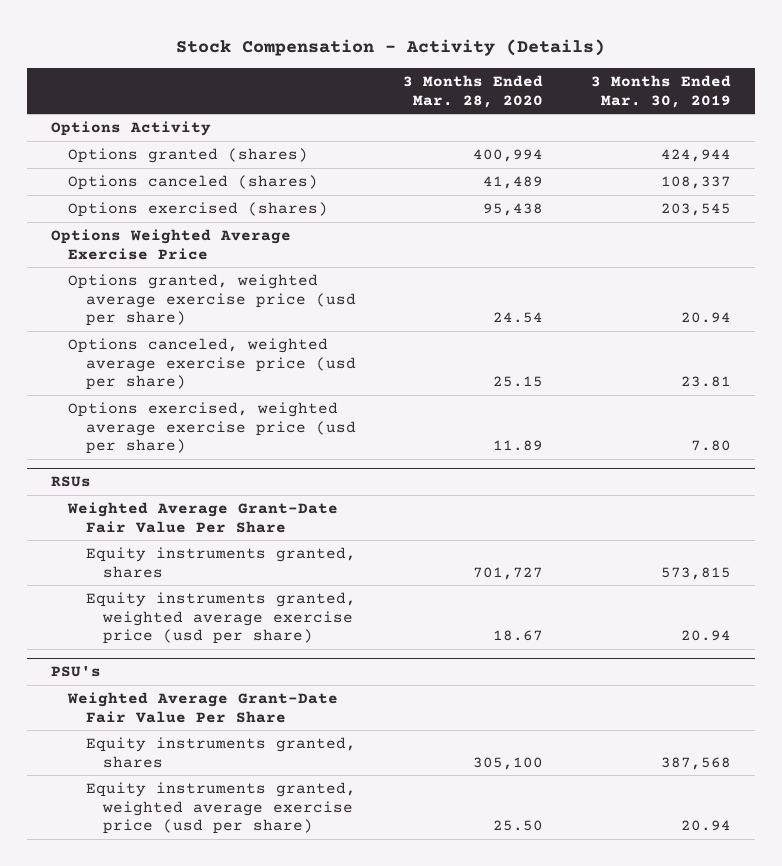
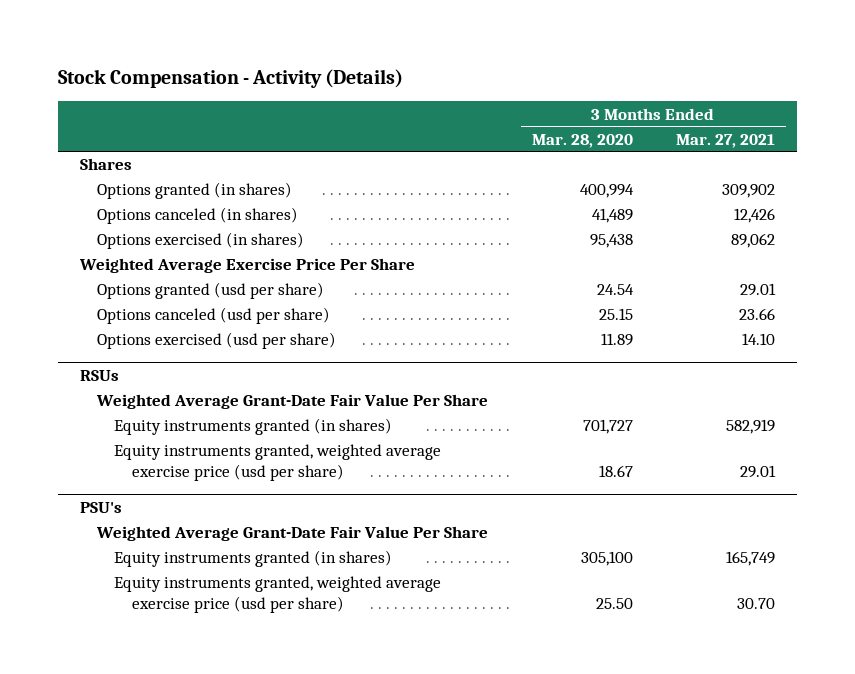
[590,74,731,108] 3 Months Ended Mar. 30, 2019 -> none
none -> [676,133,776,148] Mar. 27, 2021
[51,120,212,136] Options Activity -> [79,158,132,171] Shares
[68,147,309,163] Options granted (shares) -> [97,182,293,200] Options granted (in shares)
[68,174,319,190] Options canceled (shares) -> [97,207,299,225] Options canceled (in shares)
[68,201,329,217] Options exercised (shares) -> [97,232,305,250] Options exercised (in shares)
[51,228,292,260] Options Weighted Average Exercise Price -> [78,258,415,274] Weighted Average Exercise Price Per Share
[68,273,356,327] Options granted, weighted average exercise price (usd per share) -> [97,282,325,300] Options granted (usd per share)
[68,337,356,391] Options canceled, weighted average exercise price (usd per share) -> [97,307,331,325] Options canceled (usd per share)
[68,401,356,455] Options exercised, weighted average exercise price (usd per share) -> [97,332,337,350] Options exercised (usd per share)
[85,546,356,578] Equity instruments granted, shares -> [114,418,393,436] Equity instruments granted (in shares)
[85,736,356,768] Equity instruments granted, shares -> [114,550,393,568] Equity instruments granted (in shares)

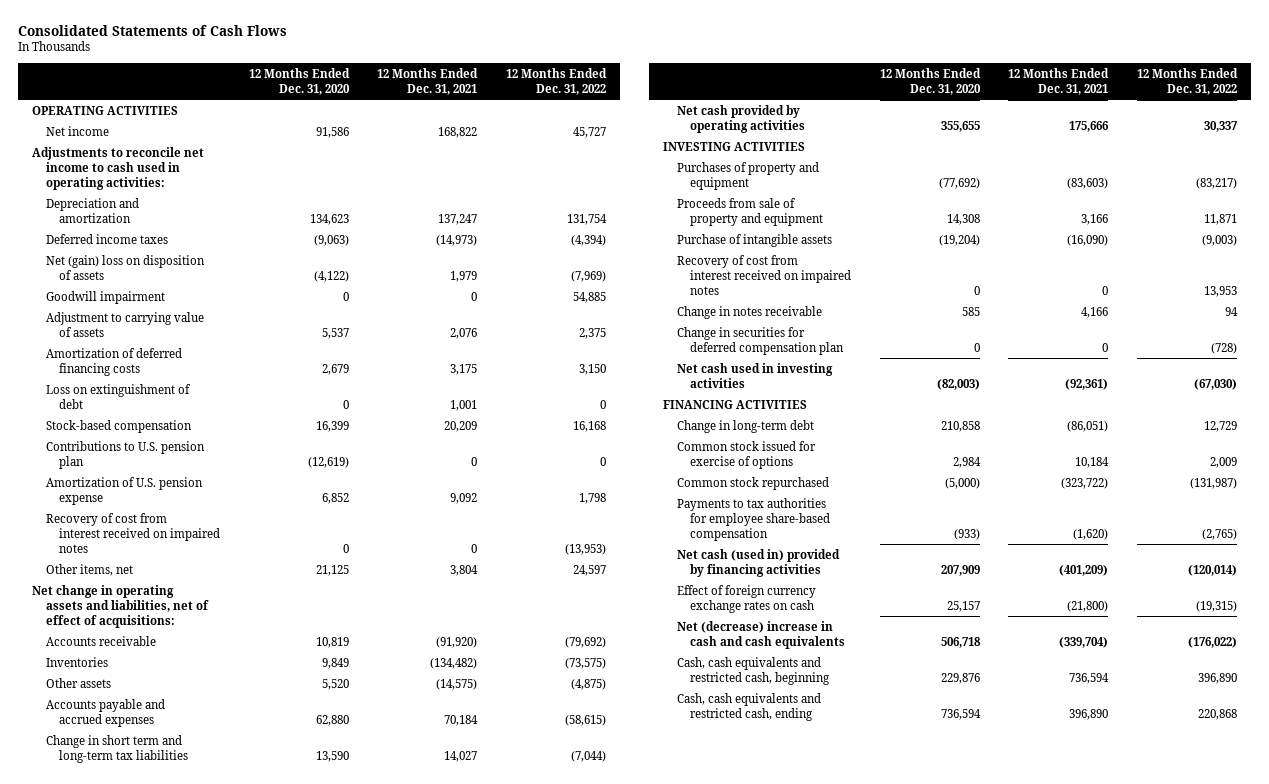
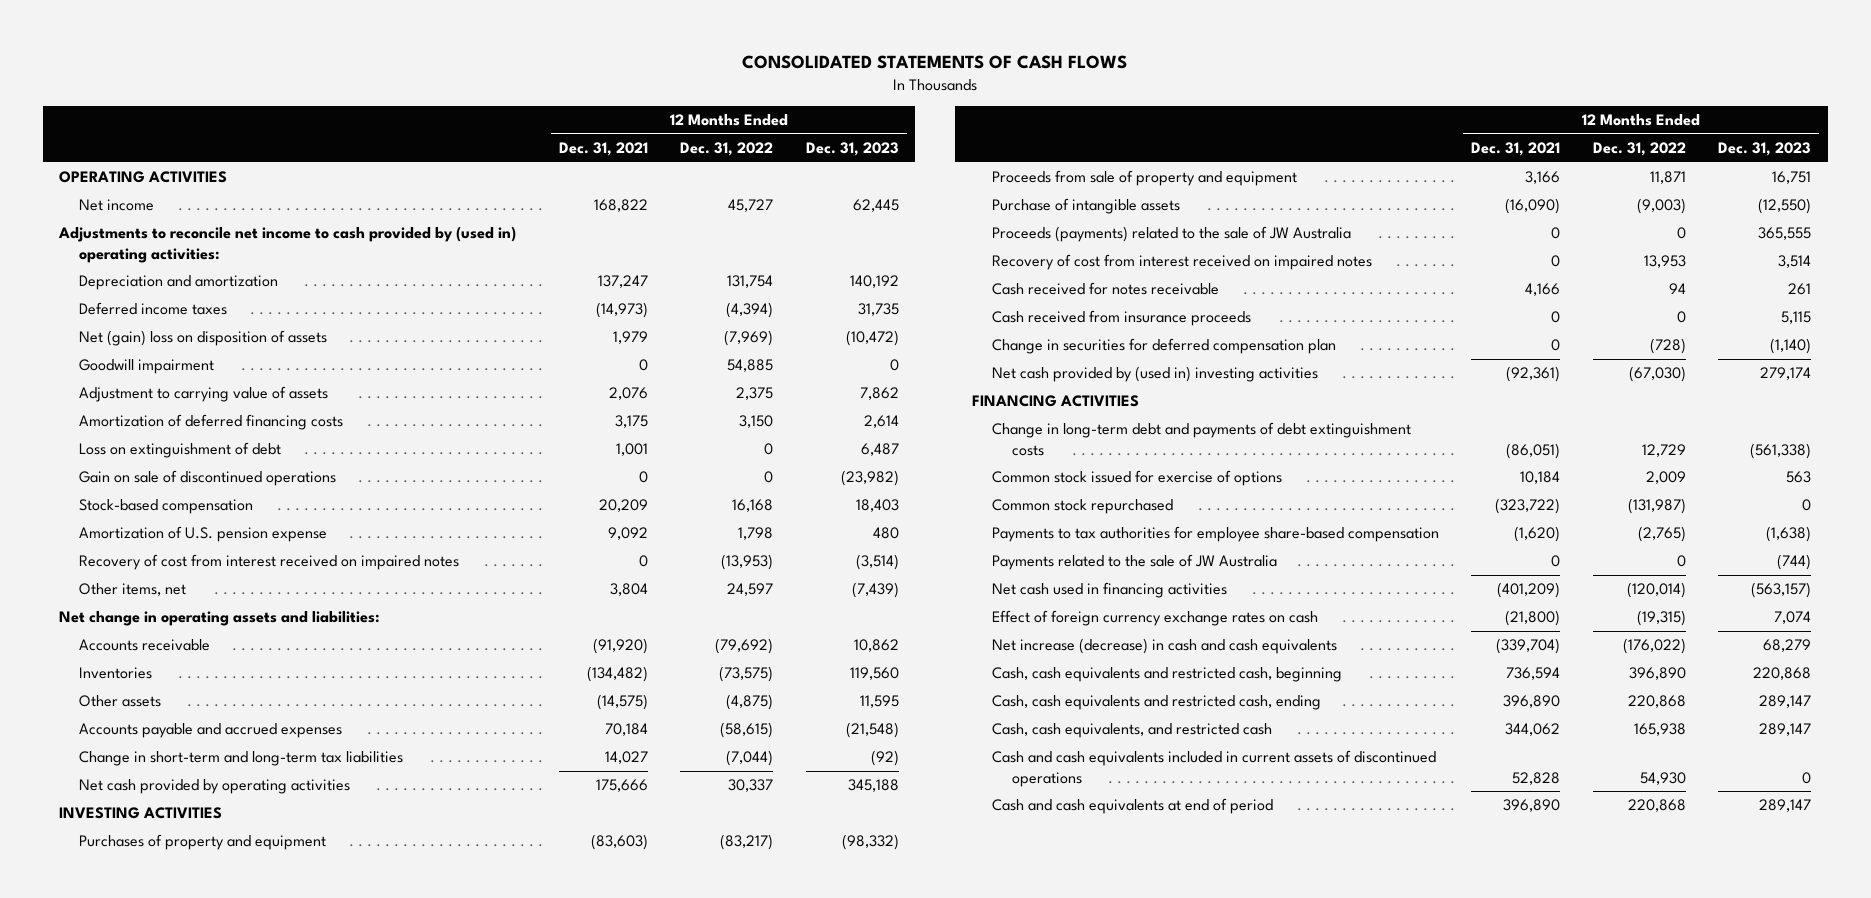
[17,24,287,36] Consolidated Statements of Cash Flows -> [742,55,1128,70] CONSOLIDATED STATEMENTS OF CASH FLOWS
[248,67,350,95] 12 Months Ended Dec. 31, 2020 -> none
none -> [805,142,899,157] Dec. 31, 2023
[32,146,205,190] Adjustments to reconcile net income to cash used in operating activities: -> [58,226,517,263] Adjustments to reconcile net income to cash provided by (used in) operating activities:
none -> [79,470,337,487] Gain on sale of discontinued operations
[45,440,205,469] Contributions to U.S. pension plan -> none
[32,584,209,628] Net change in operating assets and liabilities, net of effect of acquisitions: -> [59,611,381,627] Net change in operating assets and liabilities:
[45,734,189,763] Change in short term and long-term tax liabilities -> [79,751,404,767] Change in short-term and long-term tax liabilities
none -> [991,226,1351,243] Proceeds (payments) related to the sale of JW Australia
[676,305,822,319] Change in notes receivable -> [991,282,1219,296] Cash received for notes receivable
none -> [991,310,1251,327] Cash received from insurance proceeds
[676,362,833,388] Net cash used in investing activities -> [991,366,1318,383] Net cash provided by (used in) investing activities
[676,419,814,433] Change in long-term debt -> [991,422,1411,456] Change in long-term debt and payments of debt extinguishment costs
none -> [991,554,1277,571] Payments related to the sale of JW Australia
[676,548,840,577] Net cash (used in) provided by financing activities -> [991,582,1227,599] Net cash used in financing activities
[676,620,846,649] Net (decrease) increase in cash and cash equivalents -> [991,638,1337,655] Net increase (decrease) in cash and cash equivalents
none -> [991,723,1272,739] Cash, cash equivalents, and restricted cash
none -> [991,750,1436,787] Cash and cash equivalents included in current assets of discontinued operations
none -> [991,798,1273,815] Cash and cash equivalents at end of period

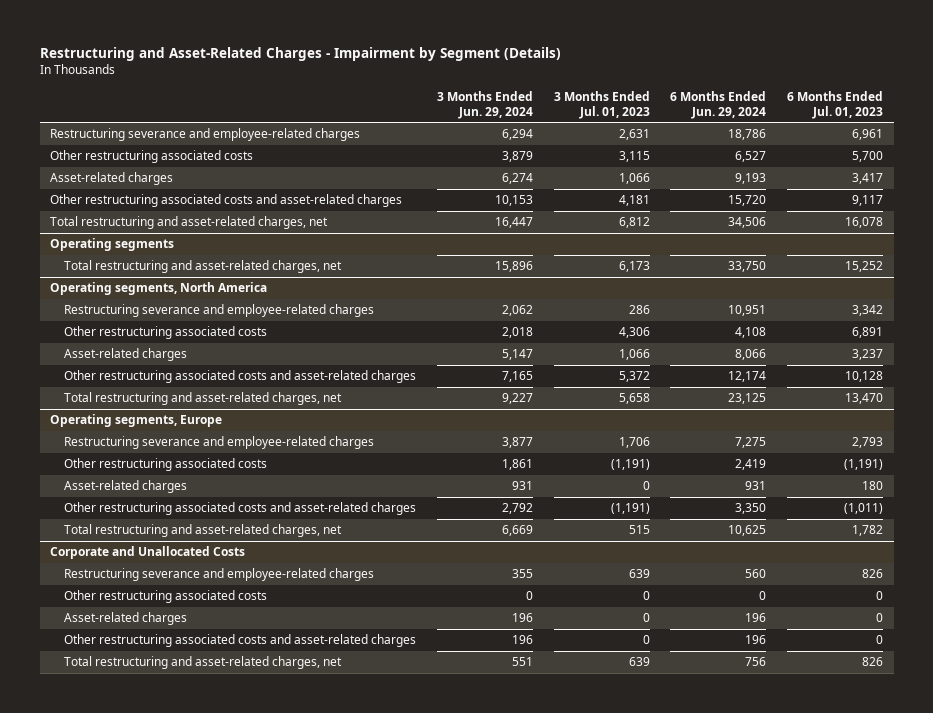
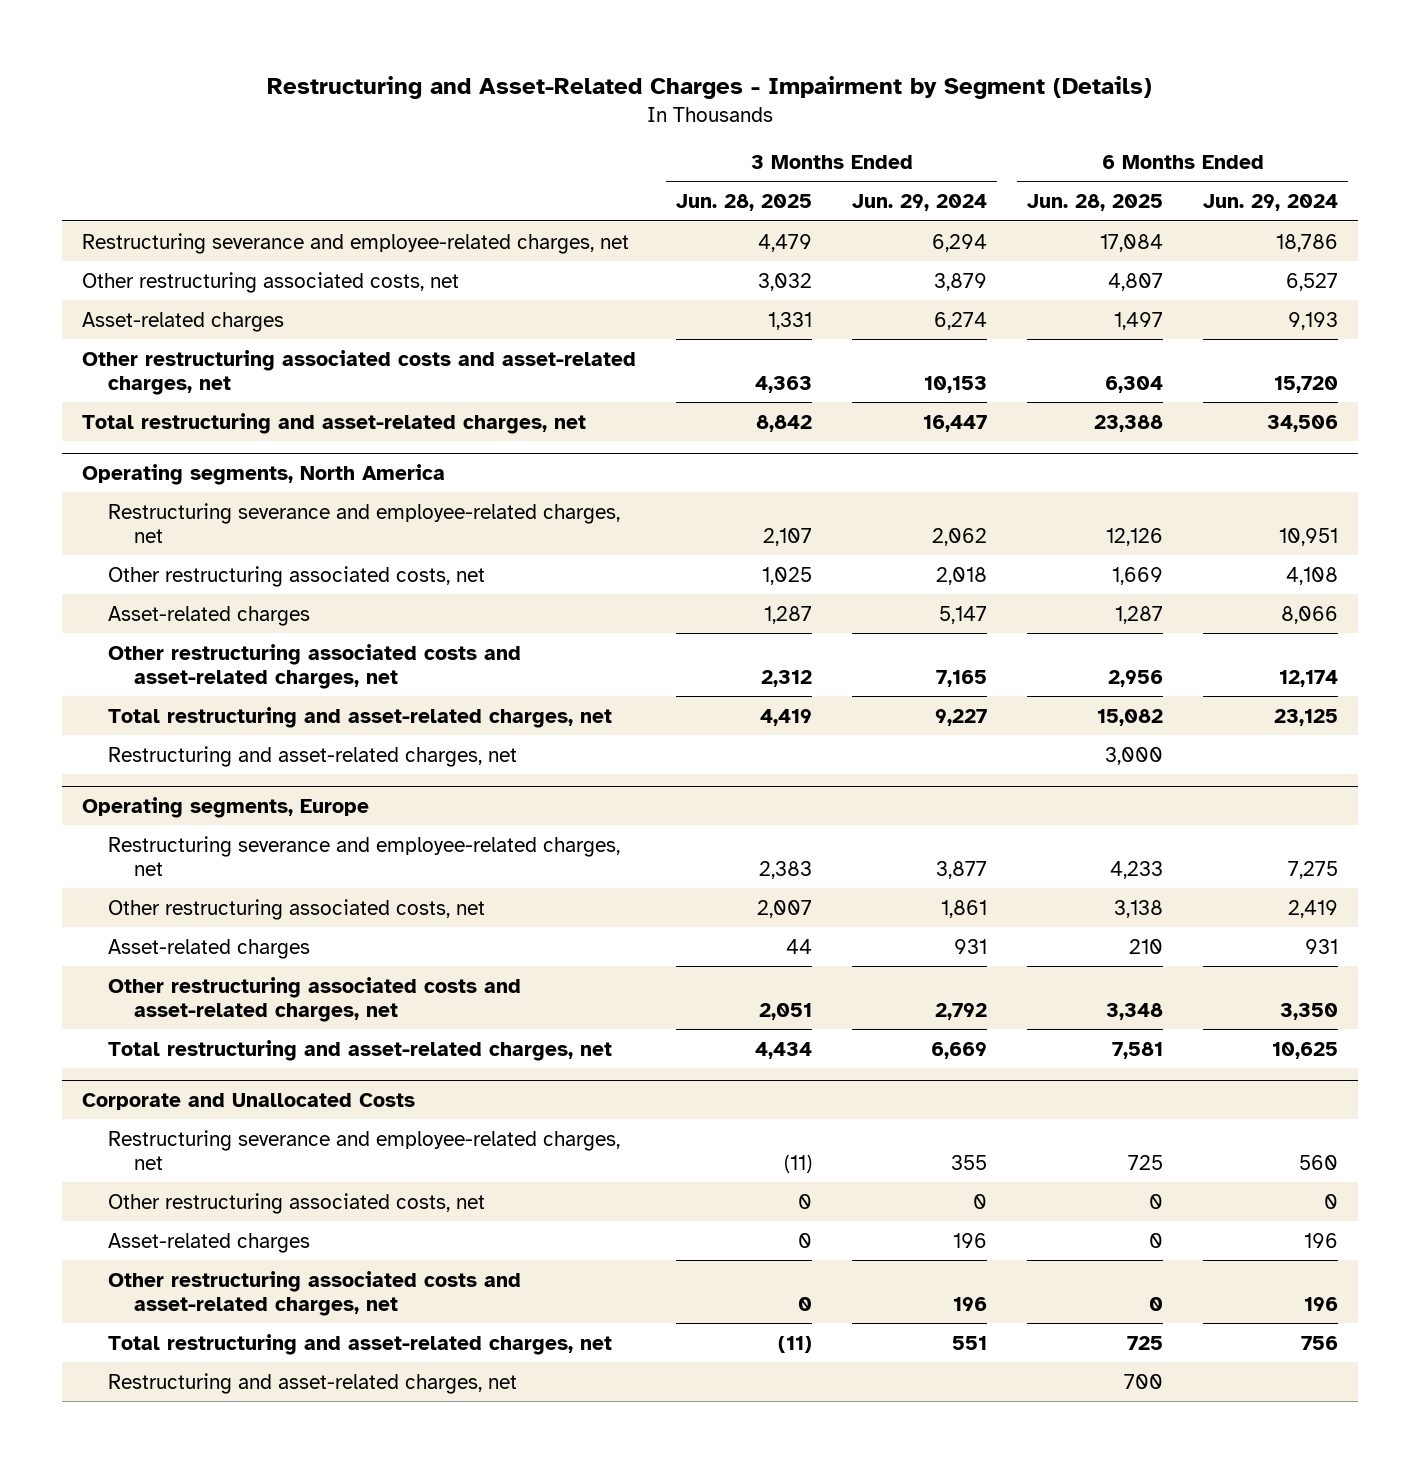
[553,90,650,119] 3 Months Ended Jul. 01, 2023 -> none
[787,90,884,119] 6 Months Ended Jul. 01, 2023 -> none
none -> [676,194,813,212] Jun. 28, 2025
none -> [1027,194,1164,212] Jun. 28, 2025
[50,128,361,142] Restructuring severance and employee-related charges -> [82,232,630,254] Restructuring severance and employee-related charges, net
[50,150,254,164] Other restructuring associated costs -> [82,271,460,293] Other restructuring associated costs, net
[50,194,403,208] Other restructuring associated costs and asset-related charges -> [82,349,637,395] Other restructuring associated costs and asset-related charges, net
[50,238,175,252] Operating segments -> none
[64,260,343,274] Total restructuring and asset-related charges, net -> none
[64,304,375,318] Restructuring severance and employee-related charges -> [108,502,621,543] Restructuring severance and employee-related charges, net
[64,326,268,340] Other restructuring associated costs -> [108,565,486,587] Other restructuring associated costs, net
[64,370,417,384] Other restructuring associated costs and asset-related charges -> [108,643,522,689] Other restructuring associated costs and asset-related charges, net
none -> [108,745,518,767] Restructuring and asset-related charges, net
[64,436,375,450] Restructuring severance and employee-related charges -> [108,835,621,876] Restructuring severance and employee-related charges, net
[64,458,268,472] Other restructuring associated costs -> [108,898,486,920] Other restructuring associated costs, net
[64,502,417,516] Other restructuring associated costs and asset-related charges -> [108,976,522,1022] Other restructuring associated costs and asset-related charges, net
[64,568,375,582] Restructuring severance and employee-related charges -> [108,1129,621,1170] Restructuring severance and employee-related charges, net
[64,590,268,604] Other restructuring associated costs -> [108,1192,486,1214] Other restructuring associated costs, net
[64,634,417,648] Other restructuring associated costs and asset-related charges -> [108,1270,522,1316] Other restructuring associated costs and asset-related charges, net
none -> [108,1372,518,1394] Restructuring and asset-related charges, net

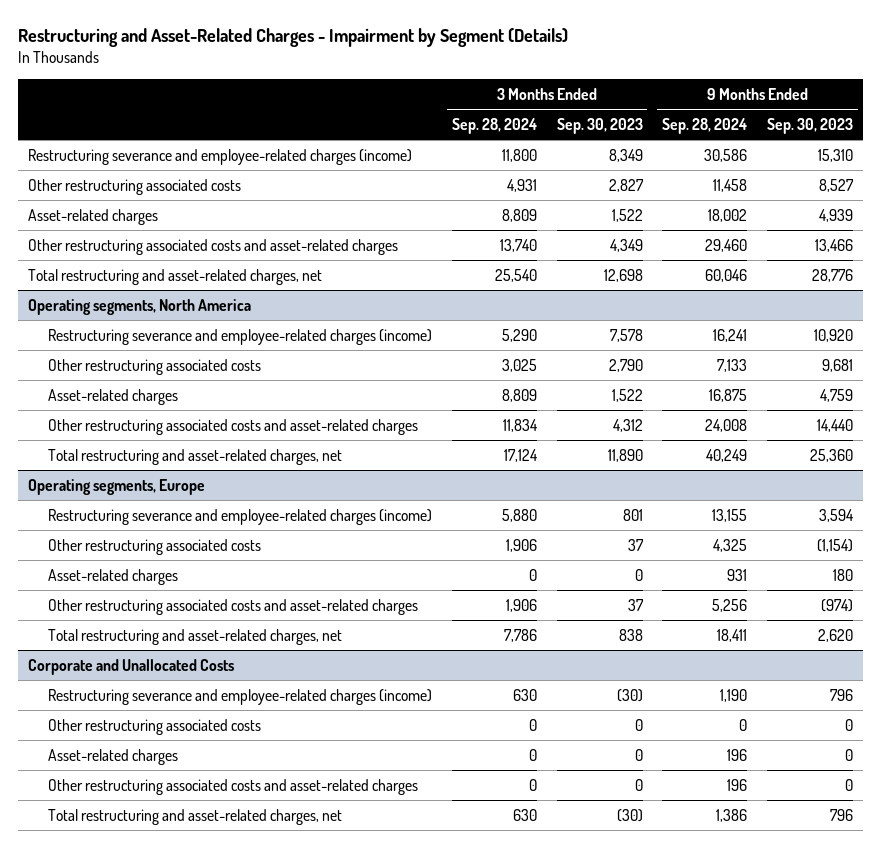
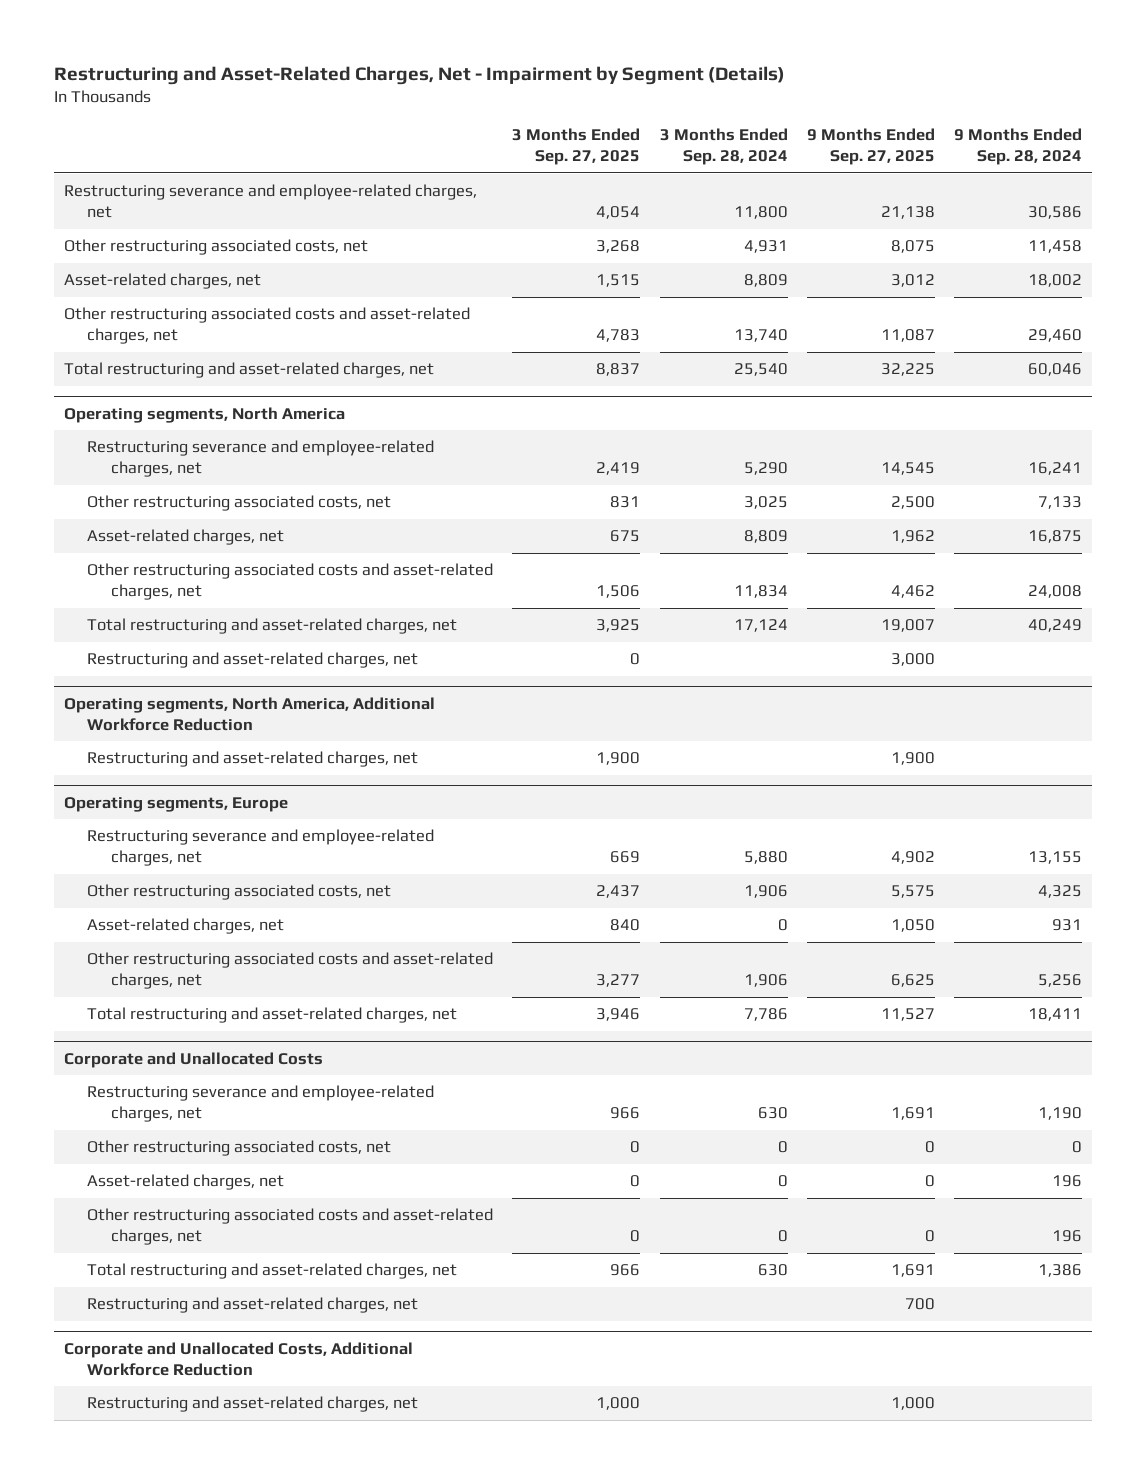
[18,28,569,48] Restructuring and Asset-Related Charges - Impairment by Segment (Details) -> [54,65,786,85] Restructuring and Asset-Related Charges, Net - Impairment by Segment (Details)
[556,118,643,135] Sep. 30, 2023 -> none
[766,118,853,135] Sep. 30, 2023 -> none
none -> [512,128,641,166] 3 Months Ended Sep. 27, 2025
none -> [806,128,935,166] 9 Months Ended Sep. 27, 2025
[28,148,413,165] Restructuring severance and employee-related charges (income) -> [63,184,477,219] Restructuring severance and employee-related charges, net
[28,178,242,195] Other restructuring associated costs -> [63,239,368,256] Other restructuring associated costs, net
[28,208,159,225] Asset-related charges -> [63,273,261,290] Asset-related charges, net
[28,238,399,255] Other restructuring associated costs and asset-related charges -> [63,307,470,345] Other restructuring associated costs and asset-related charges, net
[48,328,433,345] Restructuring severance and employee-related charges (income) -> [87,440,435,478] Restructuring severance and employee-related charges, net
[48,358,262,375] Other restructuring associated costs -> [87,495,392,512] Other restructuring associated costs, net
[48,388,179,405] Asset-related charges -> [87,529,285,546] Asset-related charges, net
[48,418,419,435] Other restructuring associated costs and asset-related charges -> [87,563,494,601] Other restructuring associated costs and asset-related charges, net
none -> [87,652,419,669] Restructuring and asset-related charges, net
none -> [63,696,435,731] Operating segments, North America, Additional Workforce Reduction
none -> [87,751,419,768] Restructuring and asset-related charges, net
[48,508,433,525] Restructuring severance and employee-related charges (income) -> [87,829,435,867] Restructuring severance and employee-related charges, net
[48,538,262,555] Other restructuring associated costs -> [87,884,392,901] Other restructuring associated costs, net
[48,568,179,585] Asset-related charges -> [87,918,285,935] Asset-related charges, net
[48,598,419,615] Other restructuring associated costs and asset-related charges -> [87,952,494,990] Other restructuring associated costs and asset-related charges, net
[48,688,433,705] Restructuring severance and employee-related charges (income) -> [87,1085,435,1123] Restructuring severance and employee-related charges, net
[48,718,262,735] Other restructuring associated costs -> [87,1140,392,1157] Other restructuring associated costs, net
[48,748,179,765] Asset-related charges -> [87,1174,285,1191] Asset-related charges, net
[48,778,419,795] Other restructuring associated costs and asset-related charges -> [87,1208,494,1246] Other restructuring associated costs and asset-related charges, net
none -> [87,1297,419,1314] Restructuring and asset-related charges, net
none -> [63,1341,413,1376] Corporate and Unallocated Costs, Additional Workforce Reduction
none -> [87,1396,419,1413] Restructuring and asset-related charges, net

